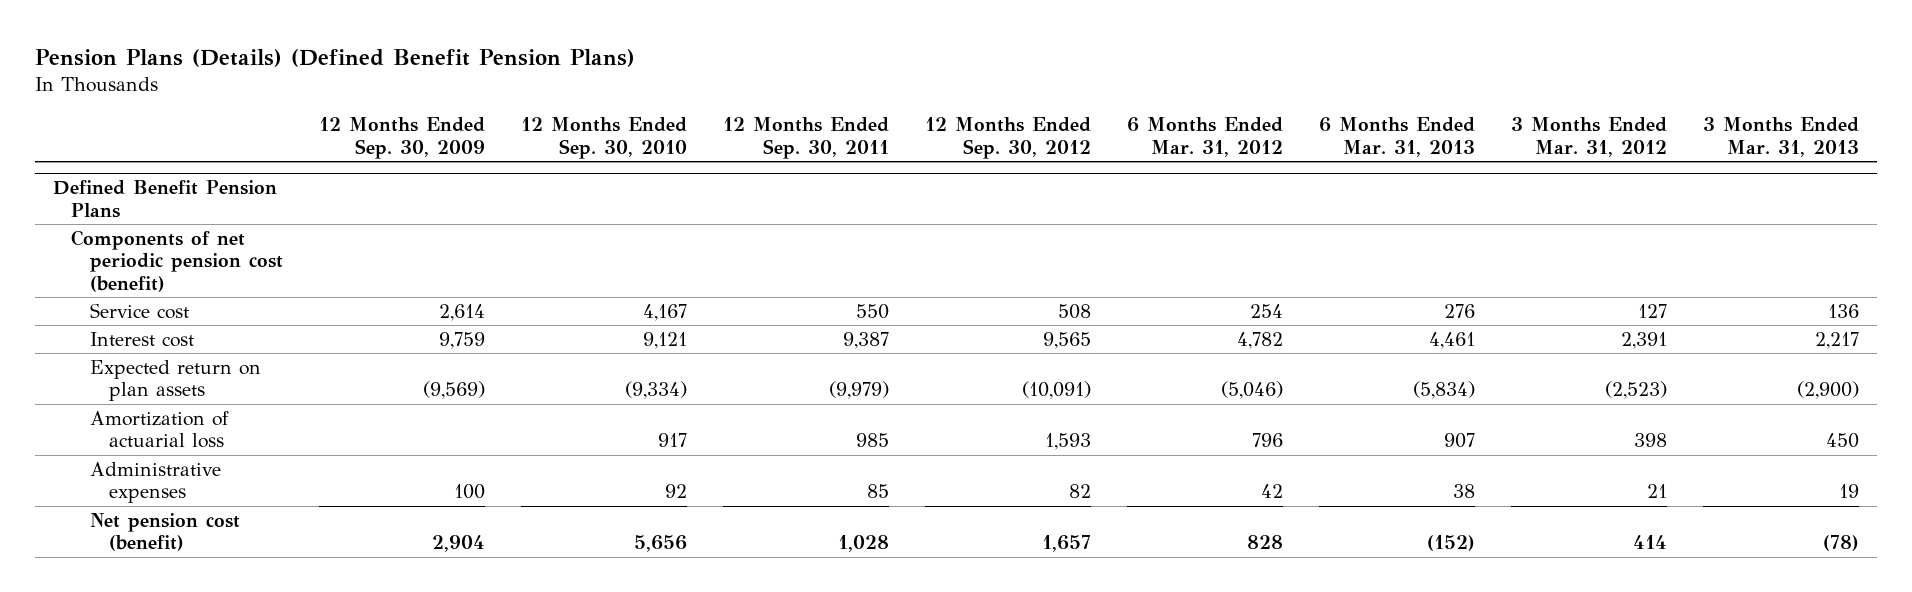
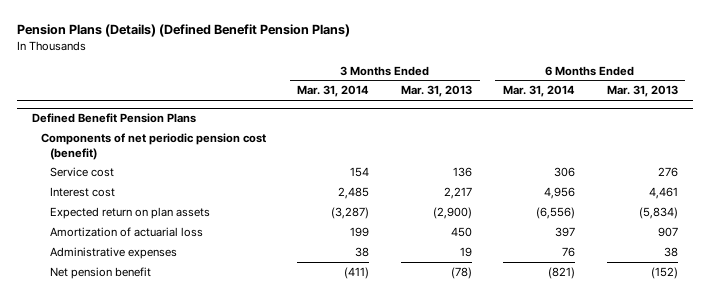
[318,117,485,160] 12 Months Ended Sep. 30, 2009 -> none
[520,117,687,160] 12 Months Ended Sep. 30, 2010 -> none
[722,117,889,160] 12 Months Ended Sep. 30, 2011 -> none
[924,117,1091,160] 12 Months Ended Sep. 30, 2012 -> none
[1126,117,1283,158] 6 Months Ended Mar. 31, 2012 -> none
[1510,117,1667,158] 3 Months Ended Mar. 31, 2012 -> none
none -> [297,85,370,98] Mar. 31, 2014
none -> [503,85,576,98] Mar. 31, 2014
[89,512,240,552] Net pension cost (benefit) -> [49,266,151,279] Net pension benefit

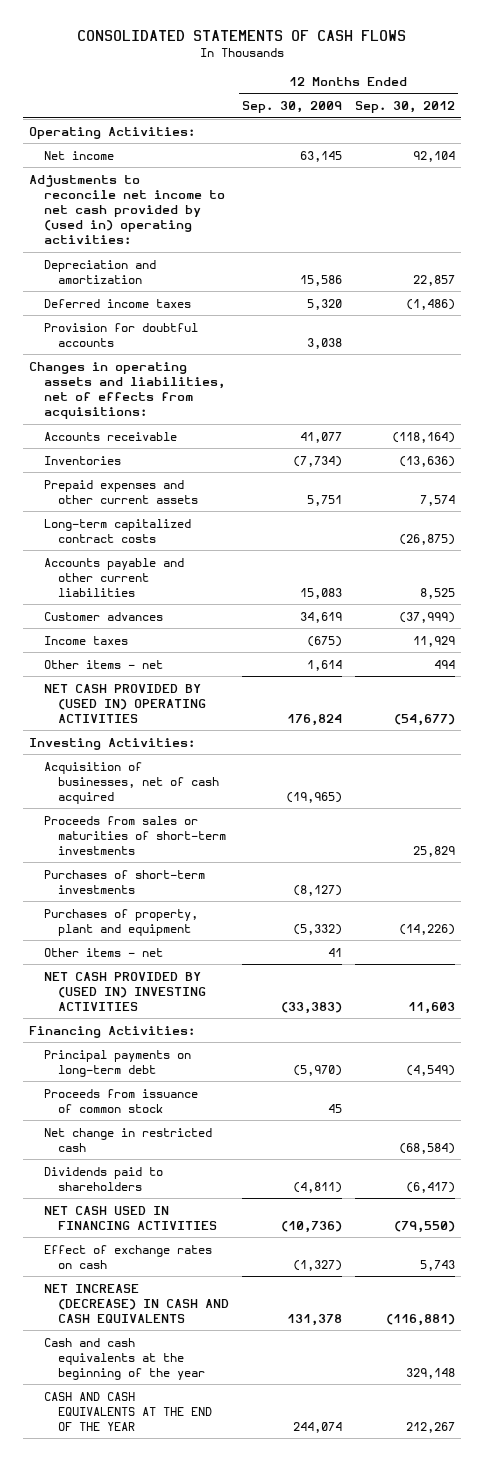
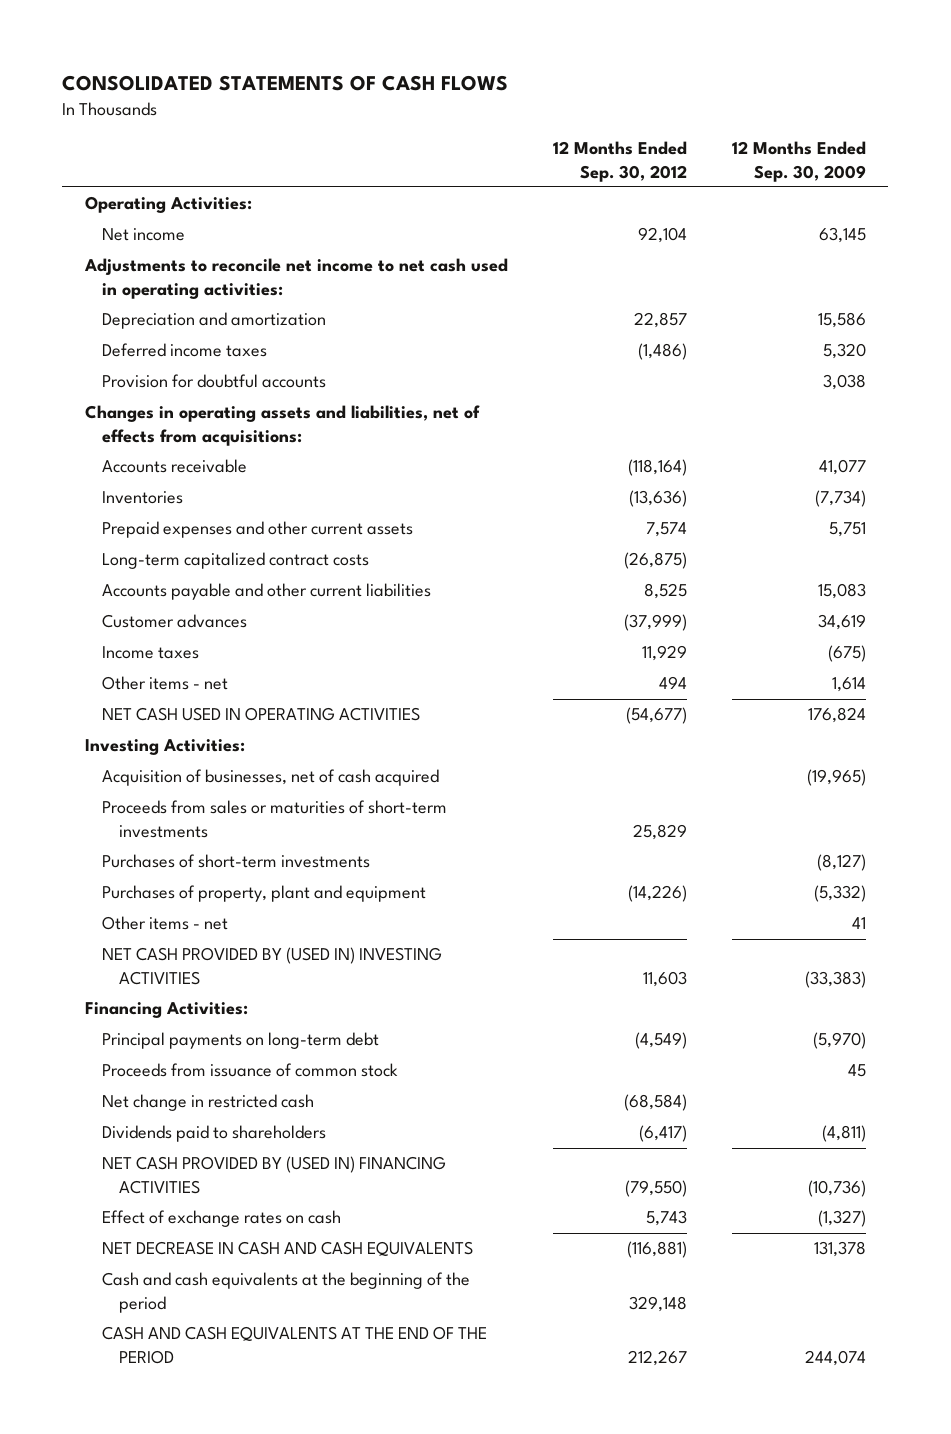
[29,174,225,245] Adjustments to reconcile net income to net cash provided by (used in) operating activities: -> [83,258,508,299] Adjustments to reconcile net income to net cash used in operating activities:
[43,683,206,723] NET CASH PROVIDED BY (USED IN) OPERATING ACTIVITIES -> [101,707,420,722] NET CASH USED IN OPERATING ACTIVITIES
[43,1205,217,1230] NET CASH USED IN FINANCING ACTIVITIES -> [101,1156,446,1194] NET CASH PROVIDED BY (USED IN) FINANCING ACTIVITIES
[43,1283,229,1323] NET INCREASE (DECREASE) IN CASH AND CASH EQUIVALENTS -> [101,1241,473,1257] NET DECREASE IN CASH AND CASH EQUIVALENTS
[43,1337,205,1380] Cash and cash equivalents at the beginning of the year -> [101,1272,470,1313] Cash and cash equivalents at the beginning of the period
[43,1391,212,1431] CASH AND CASH EQUIVALENTS AT THE END OF THE YEAR -> [101,1326,487,1364] CASH AND CASH EQUIVALENTS AT THE END OF THE PERIOD

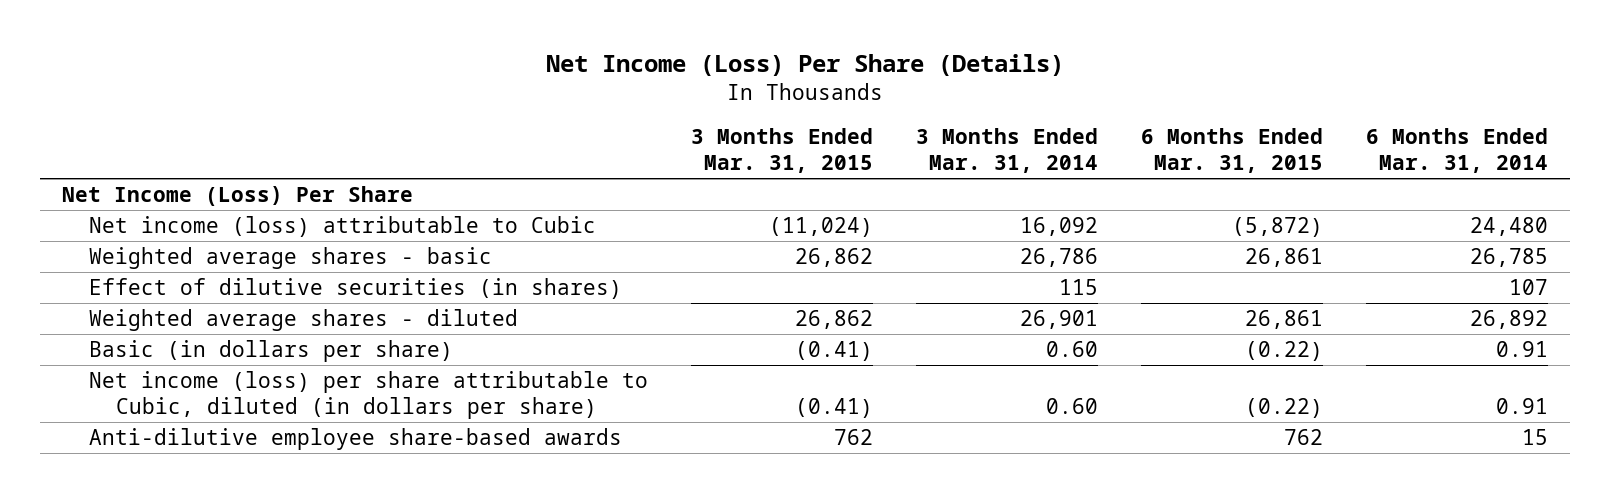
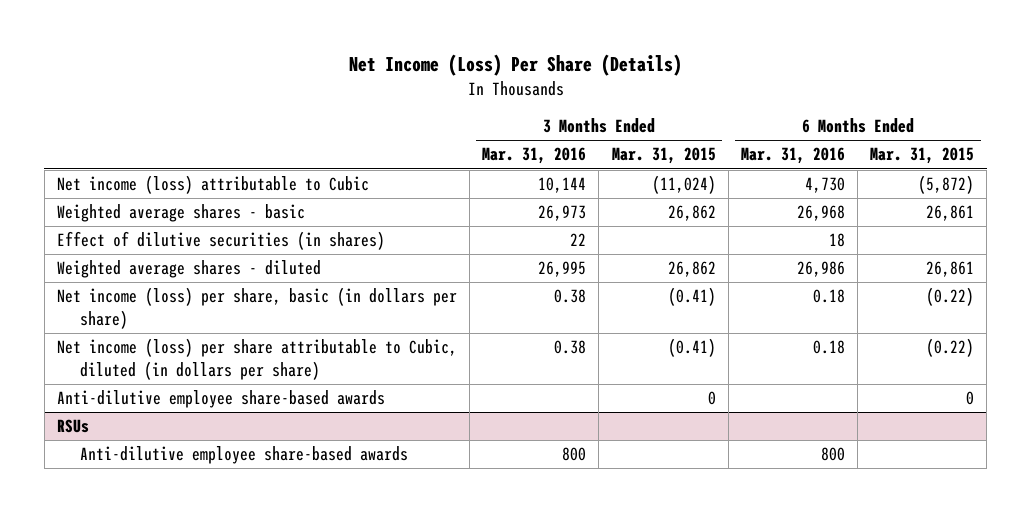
[916,128,1099,173] 3 Months Ended Mar. 31, 2014 -> none
[1366,128,1549,173] 6 Months Ended Mar. 31, 2014 -> none
none -> [482,147,587,165] Mar. 31, 2016
none -> [740,147,845,165] Mar. 31, 2016
[61,186,413,207] Net Income (Loss) Per Share -> none
[88,340,453,363] Basic (in dollars per share) -> [56,287,457,329] Net income (loss) per share, basic (in dollars per share)
[833,429,873,446] 762 -> [707,391,716,406] 0
[1284,429,1324,446] 762 -> [966,391,975,406] 0
none -> [56,419,89,434] RSUs
none -> [79,446,408,465] Anti-dilutive employee share-based awards

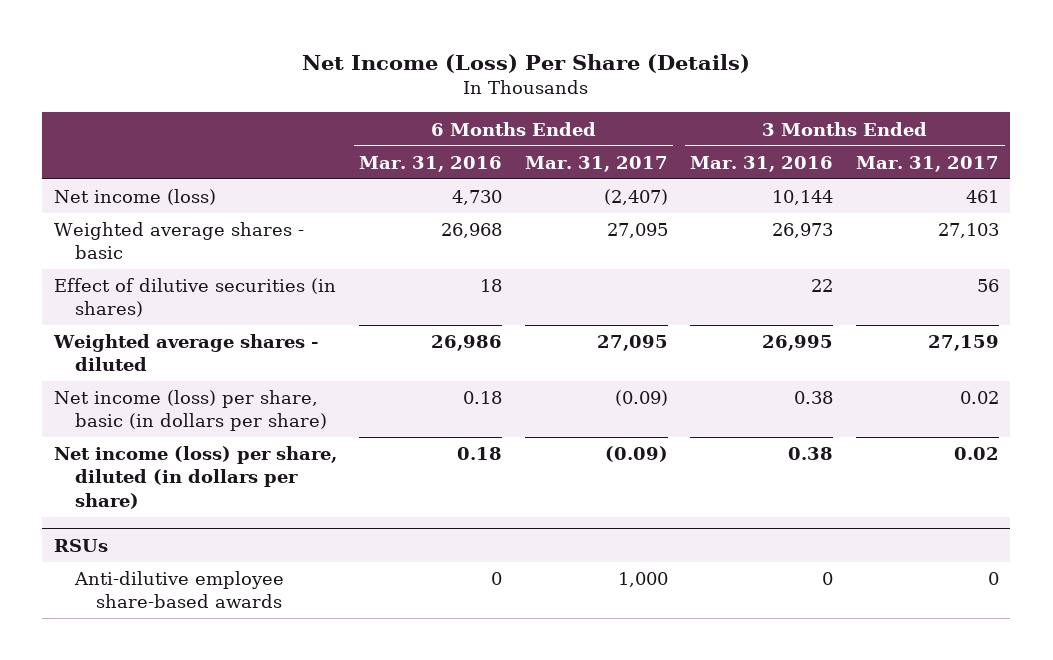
[611,147,716,165] Mar. 31, 2015 -> none
[870,147,975,165] Mar. 31, 2015 -> none
none -> [524,155,668,172] Mar. 31, 2017
none -> [855,155,999,172] Mar. 31, 2017
[56,175,369,195] Net income (loss) attributable to Cubic -> [53,189,216,206] Net income (loss)
[56,390,385,409] Anti-dilutive employee share-based awards -> none
[56,338,457,380] Net income (loss) per share attributable to Cubic, diluted (in dollars per share) -> [53,446,337,509] Net income (loss) per share, diluted (in dollars per share)
[562,447,587,462] 800 -> [822,572,834,586] 0
[820,447,845,462] 800 -> [491,572,503,586] 0

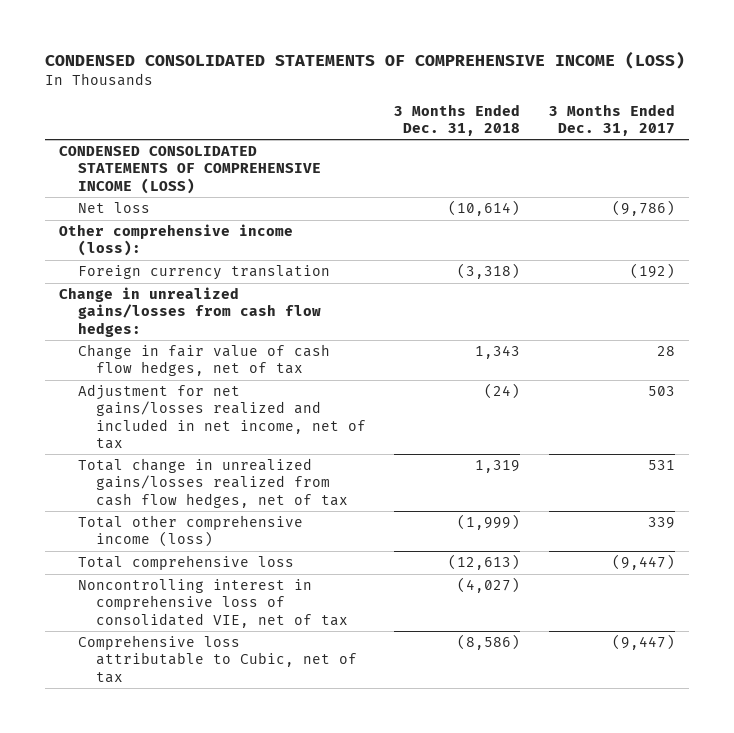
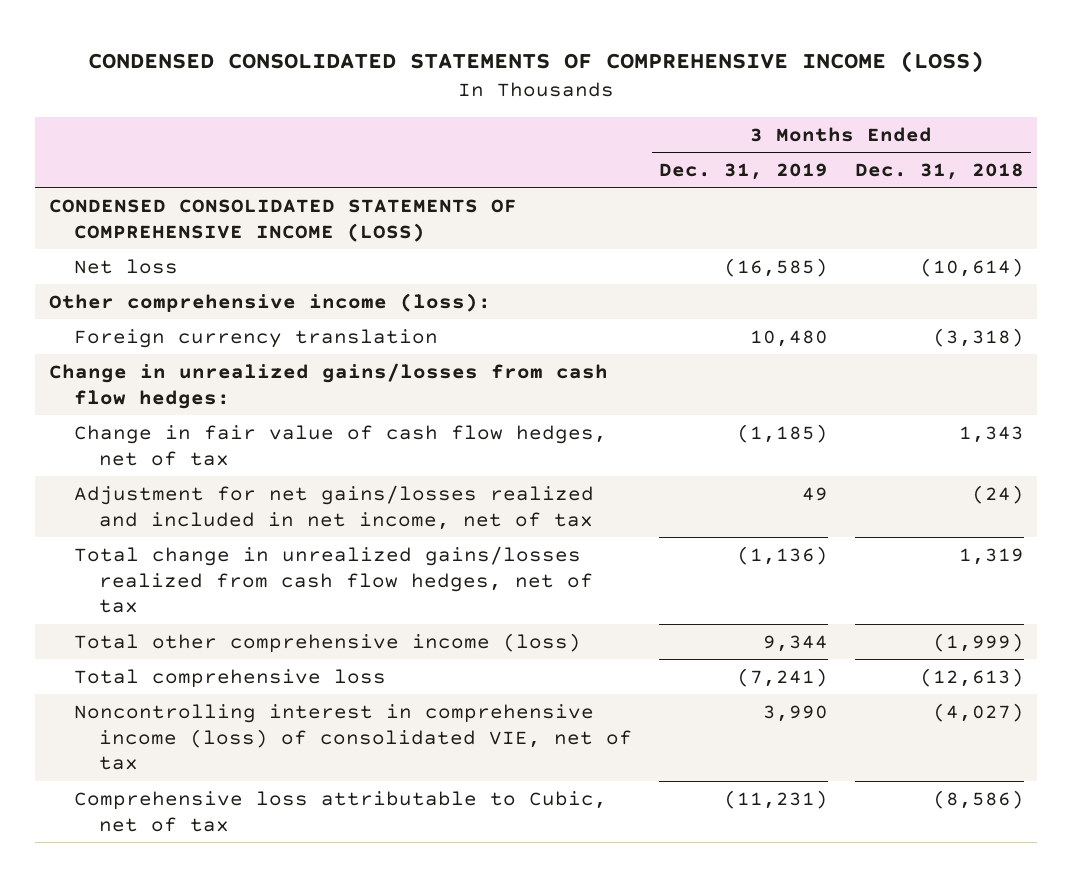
[548,103,675,136] 3 Months Ended Dec. 31, 2017 -> none
none -> [658,162,828,180] Dec. 31, 2019
[77,579,349,628] Noncontrolling interest in comprehensive loss of consolidated VIE, net of tax -> [73,703,632,771] Noncontrolling interest in comprehensive income (loss) of consolidated VIE, net of tax

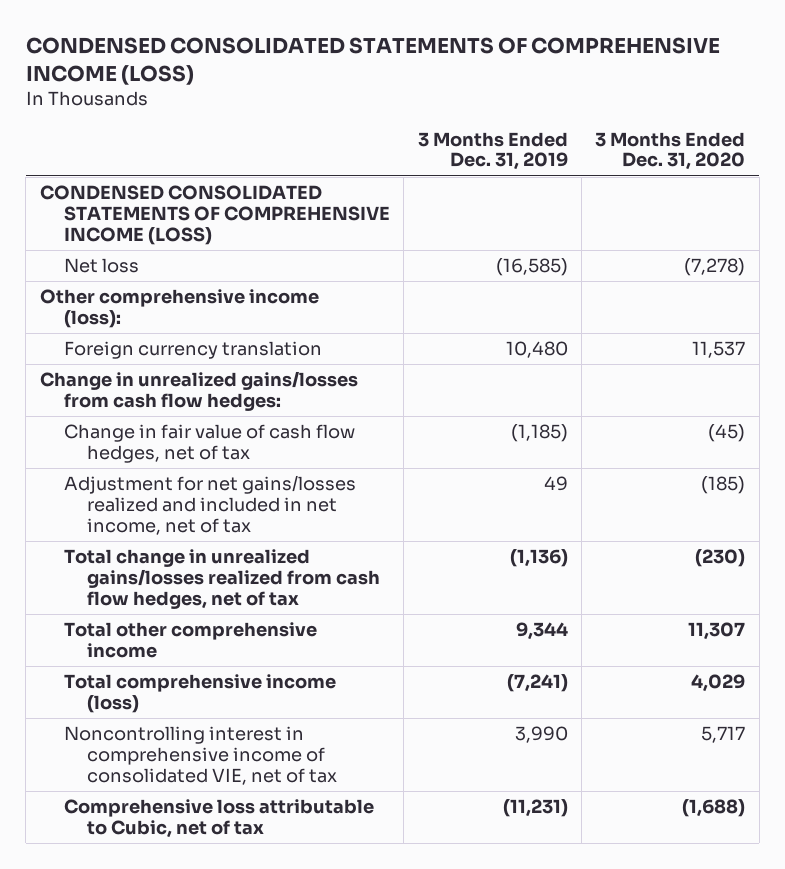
[854,162,1024,180] Dec. 31, 2018 -> none
none -> [595,131,746,171] 3 Months Ended Dec. 31, 2020
[73,632,581,653] Total other comprehensive income (loss) -> [63,622,317,659] Total other comprehensive income
[73,668,386,688] Total comprehensive loss -> [63,674,336,714] Total comprehensive income (loss)
[73,703,632,771] Noncontrolling interest in comprehensive income (loss) of consolidated VIE, net of tax -> [63,726,338,785] Noncontrolling interest in comprehensive income of consolidated VIE, net of tax

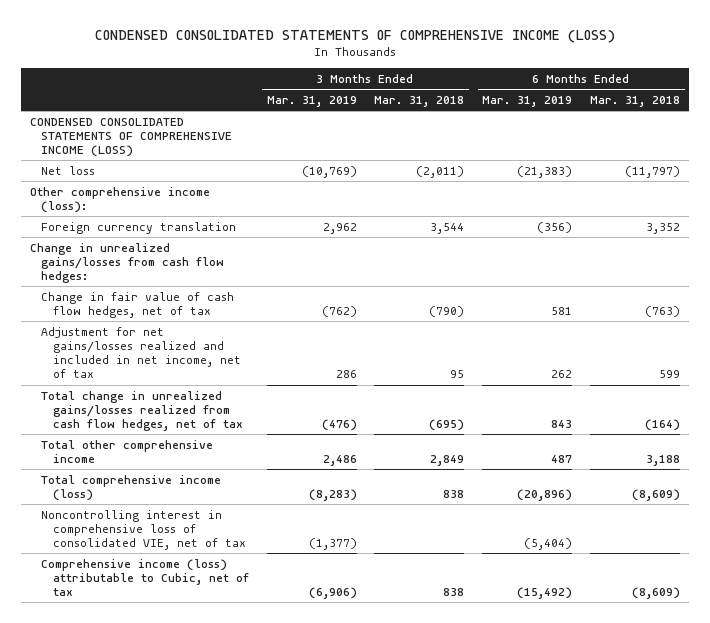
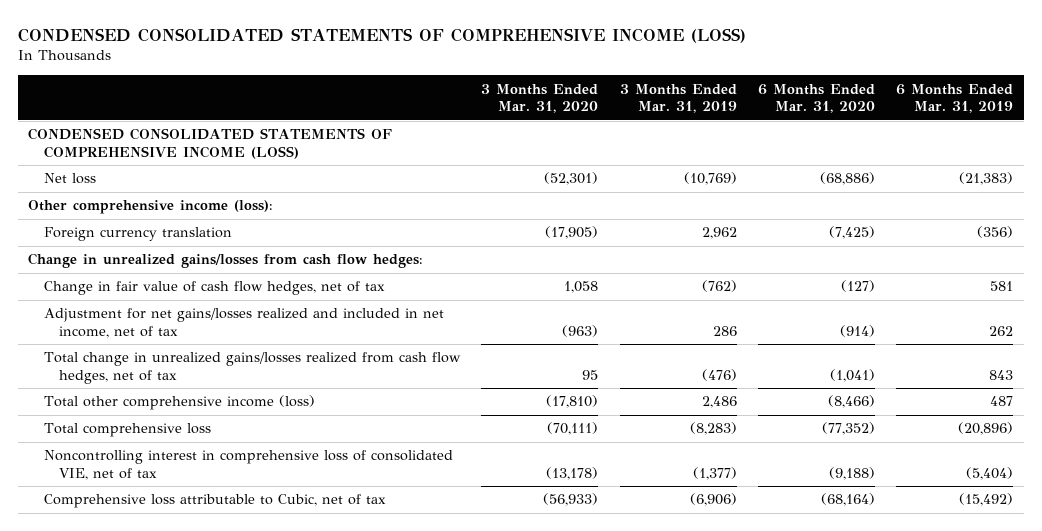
[374,95,465,107] Mar. 31, 2018 -> none
[590,95,681,107] Mar. 31, 2018 -> none
none -> [481,83,599,114] 3 Months Ended Mar. 31, 2020
none -> [758,83,876,114] 6 Months Ended Mar. 31, 2020
[41,439,214,463] Total other comprehensive income -> [43,395,315,411] Total other comprehensive income (loss)
[41,474,222,501] Total comprehensive income (loss) -> [43,423,211,438] Total comprehensive loss
[41,558,249,597] Comprehensive income (loss) attributable to Cubic, net of tax -> [43,494,386,509] Comprehensive loss attributable to Cubic, net of tax

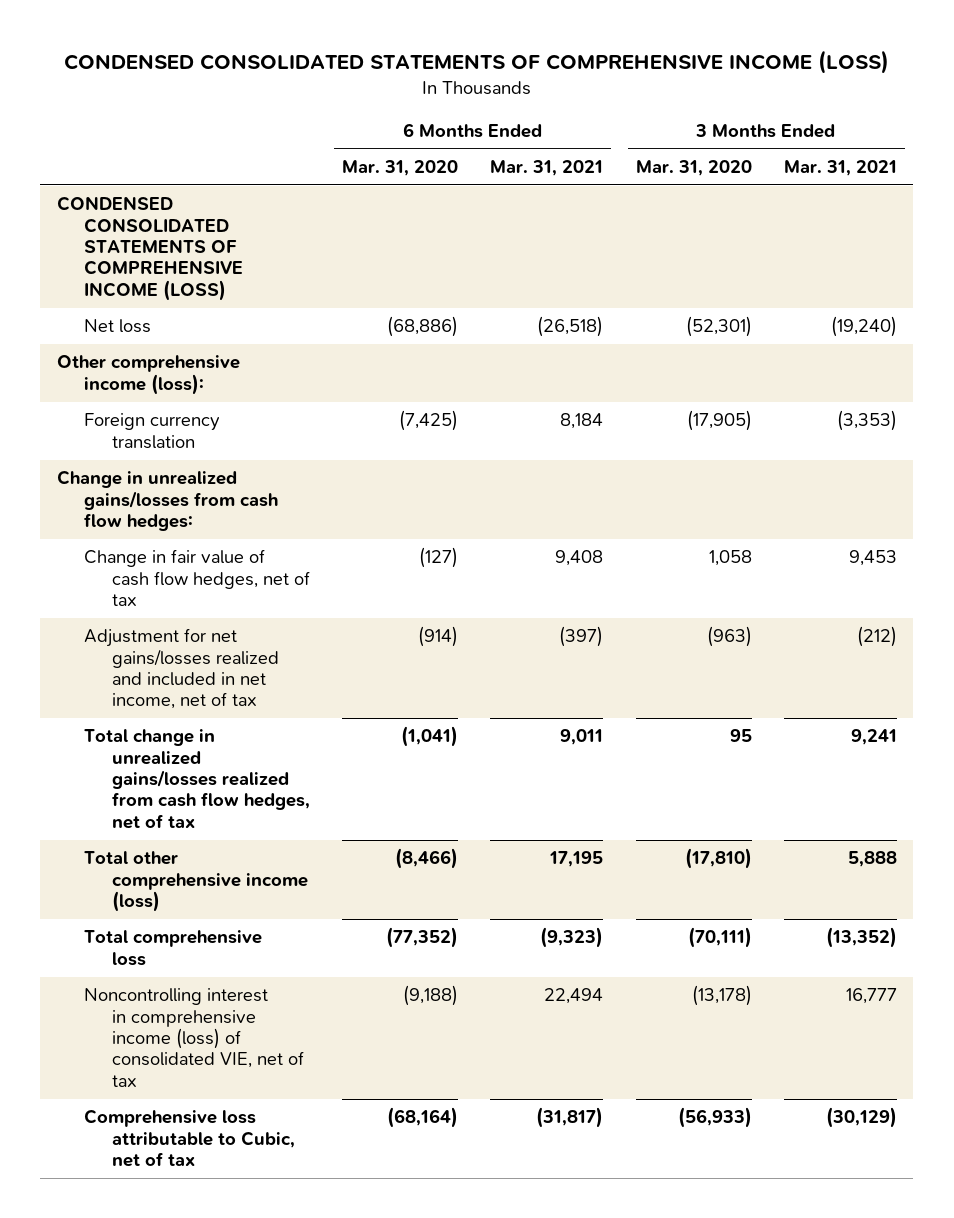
[619,83,737,114] 3 Months Ended Mar. 31, 2019 -> none
[896,83,1014,114] 6 Months Ended Mar. 31, 2019 -> none
none -> [490,159,604,176] Mar. 31, 2021
none -> [783,159,897,176] Mar. 31, 2021
[43,450,453,481] Noncontrolling interest in comprehensive loss of consolidated VIE, net of tax -> [84,988,304,1087] Noncontrolling interest in comprehensive income (loss) of consolidated VIE, net of tax

